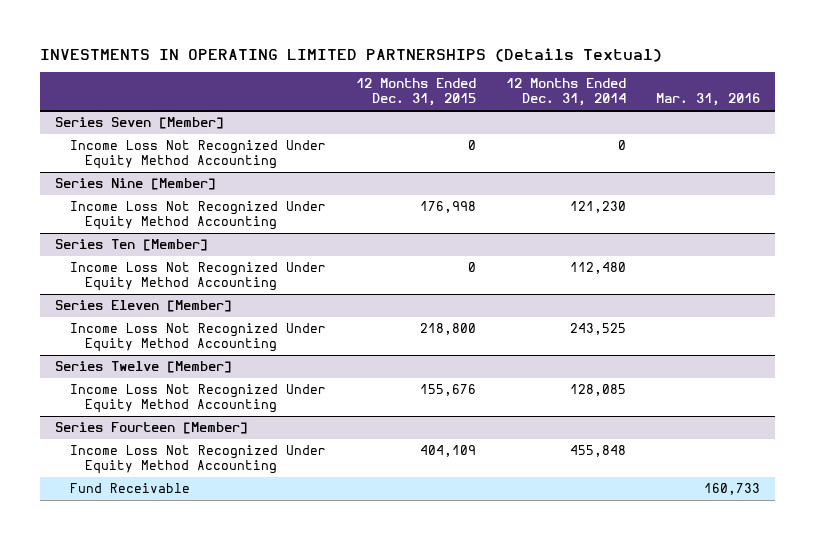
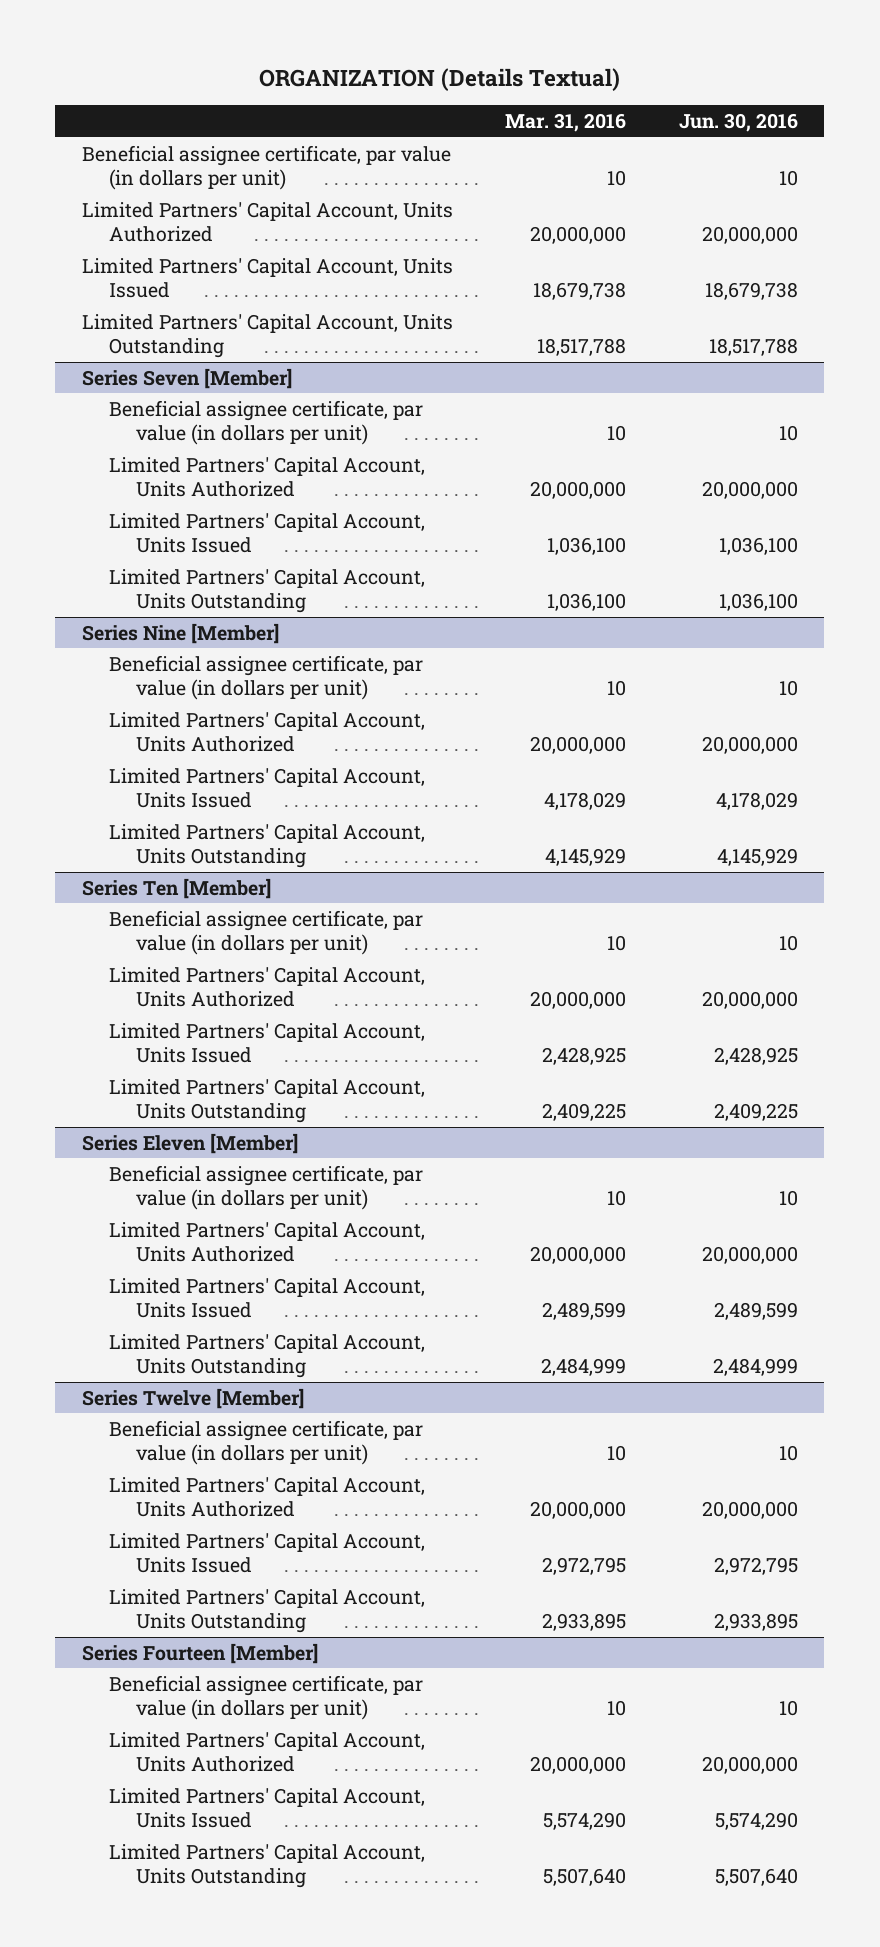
[40,47,663,62] INVESTMENTS IN OPERATING LIMITED PARTNERSHIPS (Details Textual) -> [258,67,620,91] ORGANIZATION (Details Textual)
[356,78,477,107] 12 Months Ended Dec. 31, 2015 -> none
[506,78,627,107] 12 Months Ended Dec. 31, 2014 -> none
none -> [679,112,799,132] Jun. 30, 2016
none -> [81,144,451,190] Beneficial assignee certificate, par value (in dollars per unit)
none -> [81,201,453,242] Limited Partners' Capital Account, Units Authorized
none -> [81,257,453,298] Limited Partners' Capital Account, Units Issued
none -> [81,313,453,358] Limited Partners' Capital Account, Units Outstanding
[69,140,326,170] Income Loss Not Recognized Under Equity Method Accounting -> none
none -> [108,399,423,445] Beneficial assignee certificate, par value (in dollars per unit)
none -> [108,456,425,497] Limited Partners' Capital Account, Units Authorized
none -> [108,512,425,553] Limited Partners' Capital Account, Units Issued
none -> [108,568,425,613] Limited Partners' Capital Account, Units Outstanding
[69,201,326,231] Income Loss Not Recognized Under Equity Method Accounting -> none
none -> [108,654,423,700] Beneficial assignee certificate, par value (in dollars per unit)
none -> [108,711,425,752] Limited Partners' Capital Account, Units Authorized
none -> [108,767,425,808] Limited Partners' Capital Account, Units Issued
none -> [108,823,425,868] Limited Partners' Capital Account, Units Outstanding
[69,262,326,292] Income Loss Not Recognized Under Equity Method Accounting -> none
none -> [108,909,423,955] Beneficial assignee certificate, par value (in dollars per unit)
none -> [108,966,425,1007] Limited Partners' Capital Account, Units Authorized
none -> [108,1022,425,1063] Limited Partners' Capital Account, Units Issued
none -> [108,1078,425,1123] Limited Partners' Capital Account, Units Outstanding
[69,323,326,353] Income Loss Not Recognized Under Equity Method Accounting -> none
none -> [108,1164,423,1210] Beneficial assignee certificate, par value (in dollars per unit)
none -> [108,1221,425,1262] Limited Partners' Capital Account, Units Authorized
none -> [108,1277,425,1318] Limited Partners' Capital Account, Units Issued
none -> [108,1333,425,1378] Limited Partners' Capital Account, Units Outstanding
[69,384,326,414] Income Loss Not Recognized Under Equity Method Accounting -> none
none -> [108,1419,423,1465] Beneficial assignee certificate, par value (in dollars per unit)
none -> [108,1476,425,1517] Limited Partners' Capital Account, Units Authorized
none -> [108,1532,425,1573] Limited Partners' Capital Account, Units Issued
none -> [108,1588,425,1633] Limited Partners' Capital Account, Units Outstanding
[69,445,326,475] Income Loss Not Recognized Under Equity Method Accounting -> none
[69,483,190,494] Fund Receivable -> none
none -> [108,1674,423,1720] Beneficial assignee certificate, par value (in dollars per unit)
none -> [108,1731,425,1772] Limited Partners' Capital Account, Units Authorized
none -> [108,1787,425,1828] Limited Partners' Capital Account, Units Issued
none -> [108,1843,425,1888] Limited Partners' Capital Account, Units Outstanding

